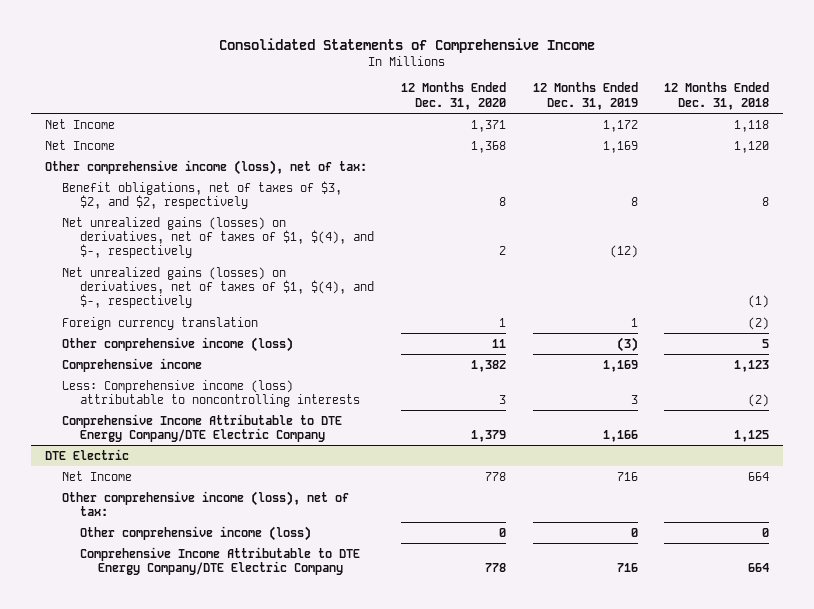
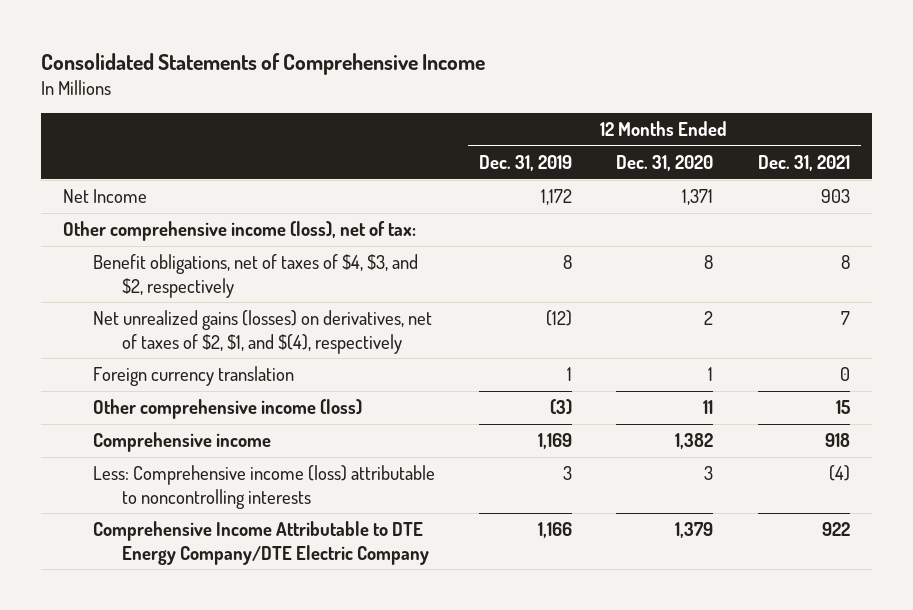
[664,82,770,110] 12 Months Ended Dec. 31, 2018 -> none
none -> [757,154,850,171] Dec. 31, 2021
[44,139,115,150] Net Income -> none
[62,266,375,309] Net unrealized gains (losses) on derivatives, net of taxes of $1, $(4), and $-, respectively -> none
[62,180,343,209] Benefit obligations, net of taxes of $3, $2, and $2, respectively -> [92,254,418,298] Benefit obligations, net of taxes of $4, $3, and $2, respectively
[62,216,375,259] Net unrealized gains (losses) on derivatives, net of taxes of $1, $(4), and $-, respectively -> [92,310,432,354] Net unrealized gains (losses) on derivatives, net of taxes of $2, $1, and $(4), respectively
[44,448,129,460] DTE Electric -> none
[62,470,133,481] Net Income -> none
[62,490,350,516] Other comprehensive income (loss), net of tax: -> none
[80,525,312,541] Other comprehensive income (loss) -> none
[80,546,361,575] Comprehensive Income Attributable to DTE Energy Company/DTE Electric Company -> none

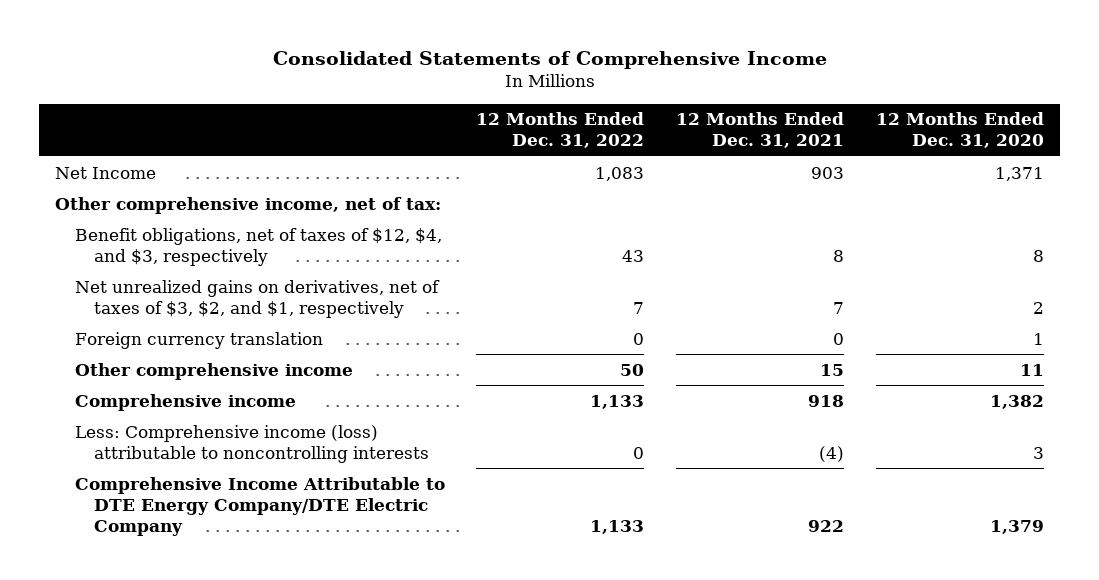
[479,154,573,171] Dec. 31, 2019 -> none
none -> [476,112,645,149] 12 Months Ended Dec. 31, 2022
[63,221,417,242] Other comprehensive income (loss), net of tax: -> [55,196,442,214] Other comprehensive income, net of tax:
[92,254,418,298] Benefit obligations, net of taxes of $4, $3, and $2, respectively -> [74,227,442,266] Benefit obligations, net of taxes of $12, $4, and $3, respectively
[92,310,432,354] Net unrealized gains (losses) on derivatives, net of taxes of $2, $1, and $(4), respectively -> [74,279,440,318] Net unrealized gains on derivatives, net of taxes of $3, $2, and $1, respectively
[92,399,362,420] Other comprehensive income (loss) -> [74,362,353,380] Other comprehensive income

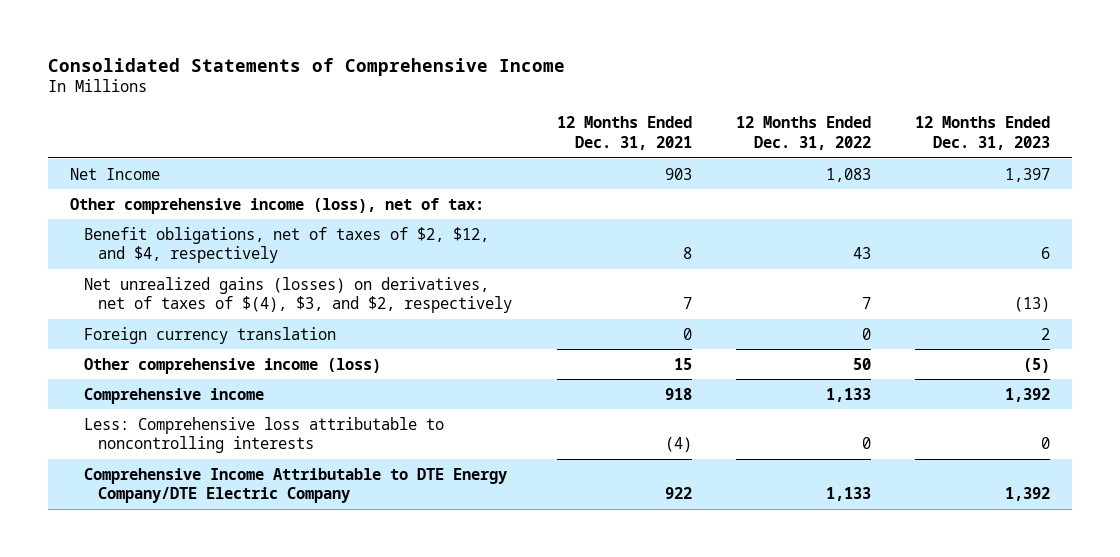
[875,112,1044,149] 12 Months Ended Dec. 31, 2020 -> none
none -> [915,116,1051,150] 12 Months Ended Dec. 31, 2023
[55,196,442,214] Other comprehensive income, net of tax: -> [70,197,485,214] Other comprehensive income (loss), net of tax:
[74,227,442,266] Benefit obligations, net of taxes of $12, $4, and $3, respectively -> [84,226,490,264] Benefit obligations, net of taxes of $2, $12, and $4, respectively
[74,279,440,318] Net unrealized gains on derivatives, net of taxes of $3, $2, and $1, respectively -> [84,276,513,314] Net unrealized gains (losses) on derivatives, net of taxes of $(4), $3, and $2, respectively
[74,362,353,380] Other comprehensive income -> [84,357,382,374] Other comprehensive income (loss)
[74,424,429,463] Less: Comprehensive income (loss) attributable to noncontrolling interests -> [84,416,445,454] Less: Comprehensive loss attributable to noncontrolling interests

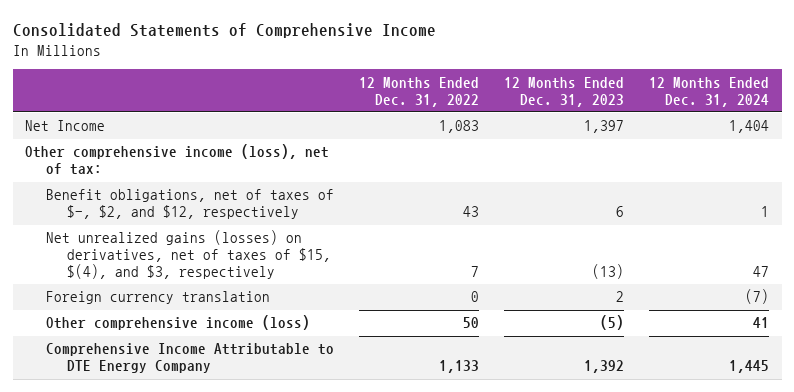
[556,116,692,150] 12 Months Ended Dec. 31, 2021 -> none
none -> [649,76,770,107] 12 Months Ended Dec. 31, 2024
[84,226,490,264] Benefit obligations, net of taxes of $2, $12, and $4, respectively -> [45,189,334,220] Benefit obligations, net of taxes of $-, $2, and $12, respectively
[84,276,513,314] Net unrealized gains (losses) on derivatives, net of taxes of $(4), $3, and $2, respectively -> [45,230,331,280] Net unrealized gains (losses) on derivatives, net of taxes of $15, $(4), and $3, respectively
[84,416,445,454] Less: Comprehensive loss attributable to noncontrolling interests -> none
[84,467,508,504] Comprehensive Income Attributable to DTE Energy Company/DTE Electric Company -> none
[84,387,265,404] Comprehensive income -> [45,343,334,374] Comprehensive Income Attributable to DTE Energy Company

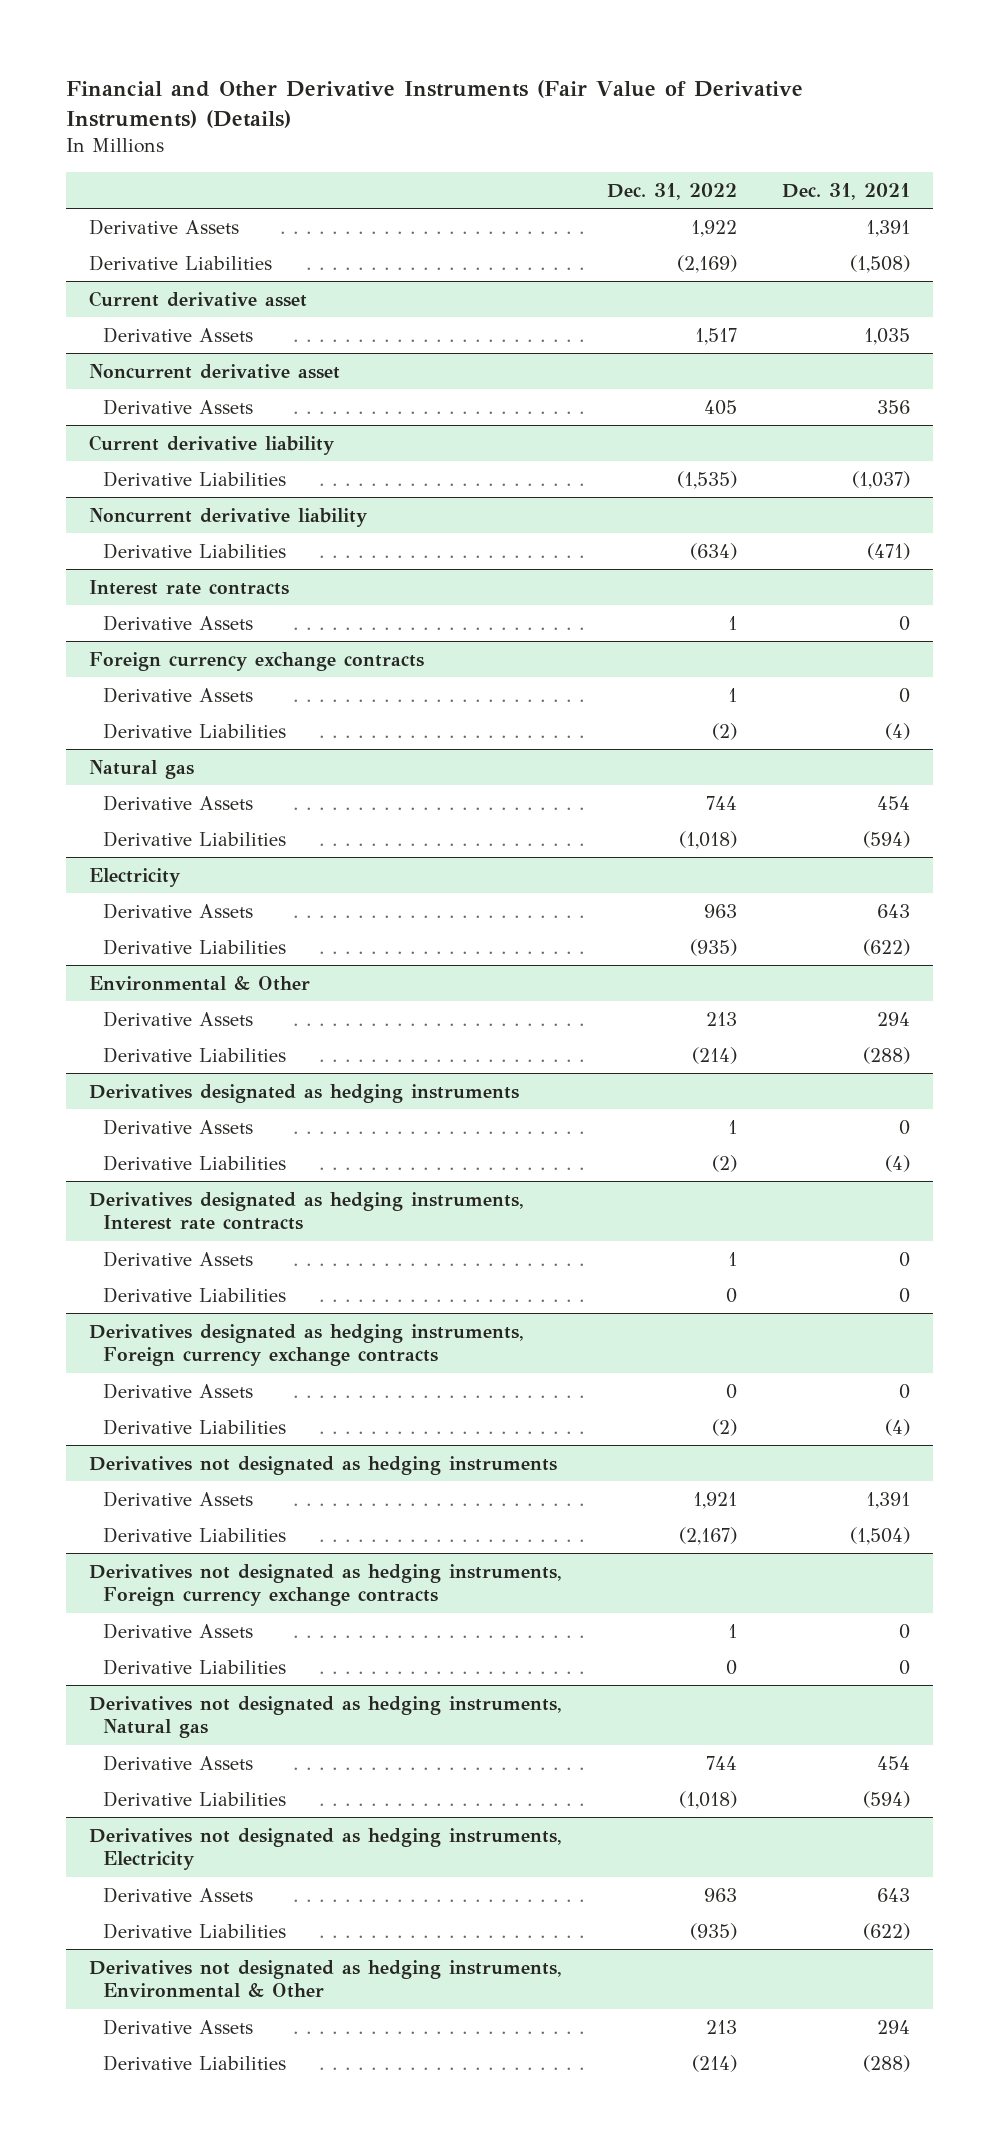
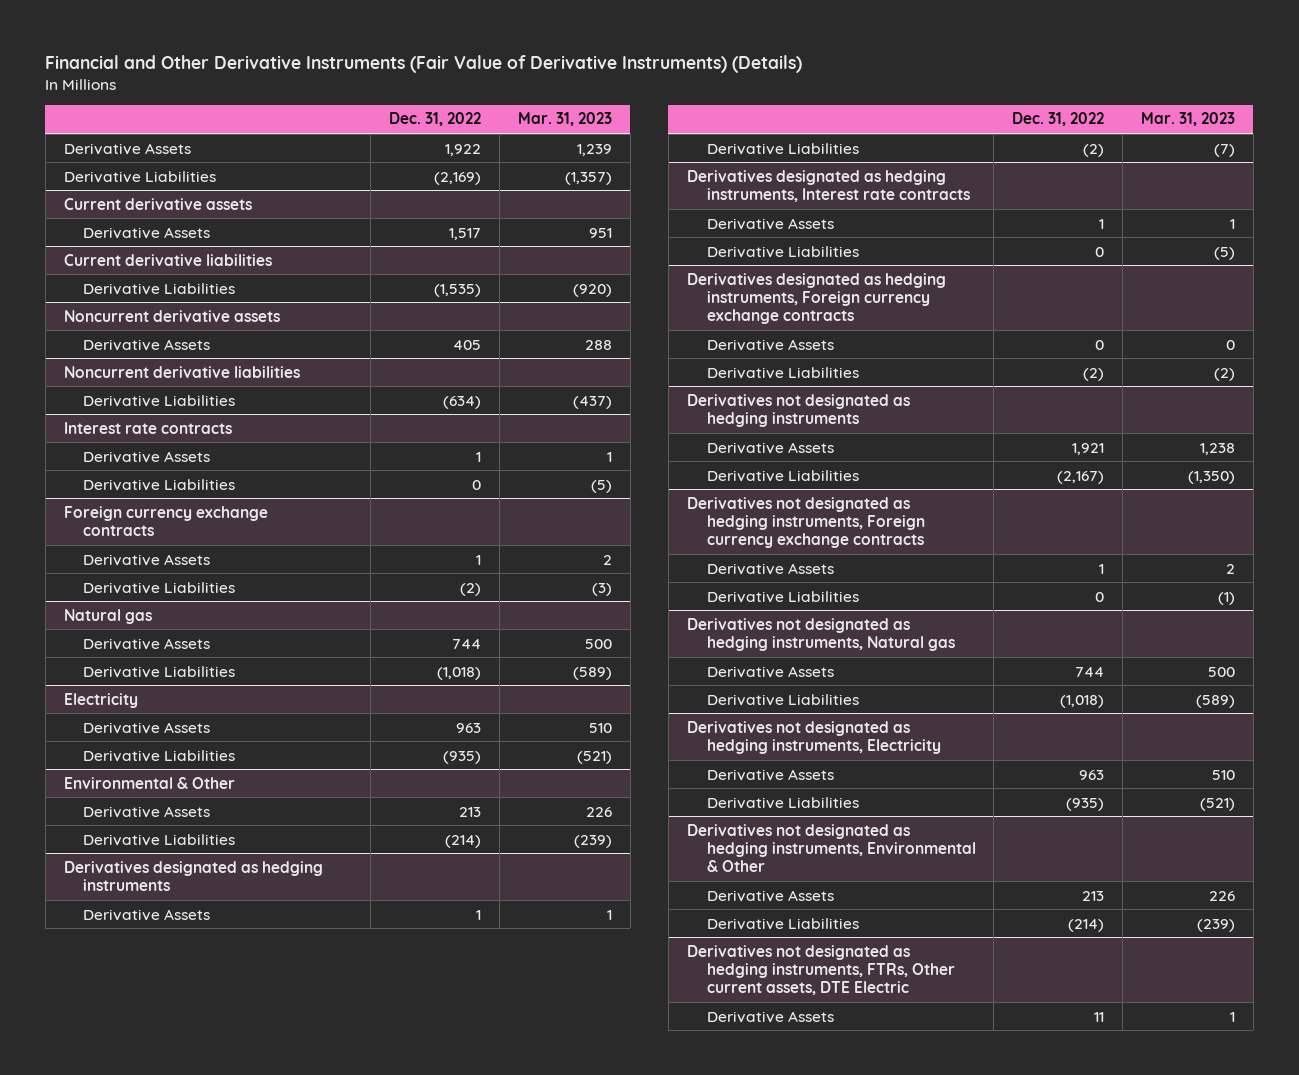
[782,182,911,200] Dec. 31, 2021 -> none
none -> [517,112,612,127] Mar. 31, 2023
[89,290,308,307] Current derivative asset -> [63,197,252,210] Current derivative assets
[89,363,341,379] Noncurrent derivative asset -> none
[103,398,254,415] Derivative Assets -> none
[89,434,336,455] Current derivative liability -> [63,253,272,266] Current derivative liabilities
none -> [63,309,280,322] Noncurrent derivative assets
none -> [83,338,211,351] Derivative Assets
[89,507,369,527] Noncurrent derivative liability -> [63,365,300,378] Noncurrent derivative liabilities
none -> [83,478,236,491] Derivative Liabilities
none -> [686,944,955,996] Derivatives not designated as hedging instruments, FTRs, Other current assets, DTE Electric
none -> [706,1010,834,1023] Derivative Assets

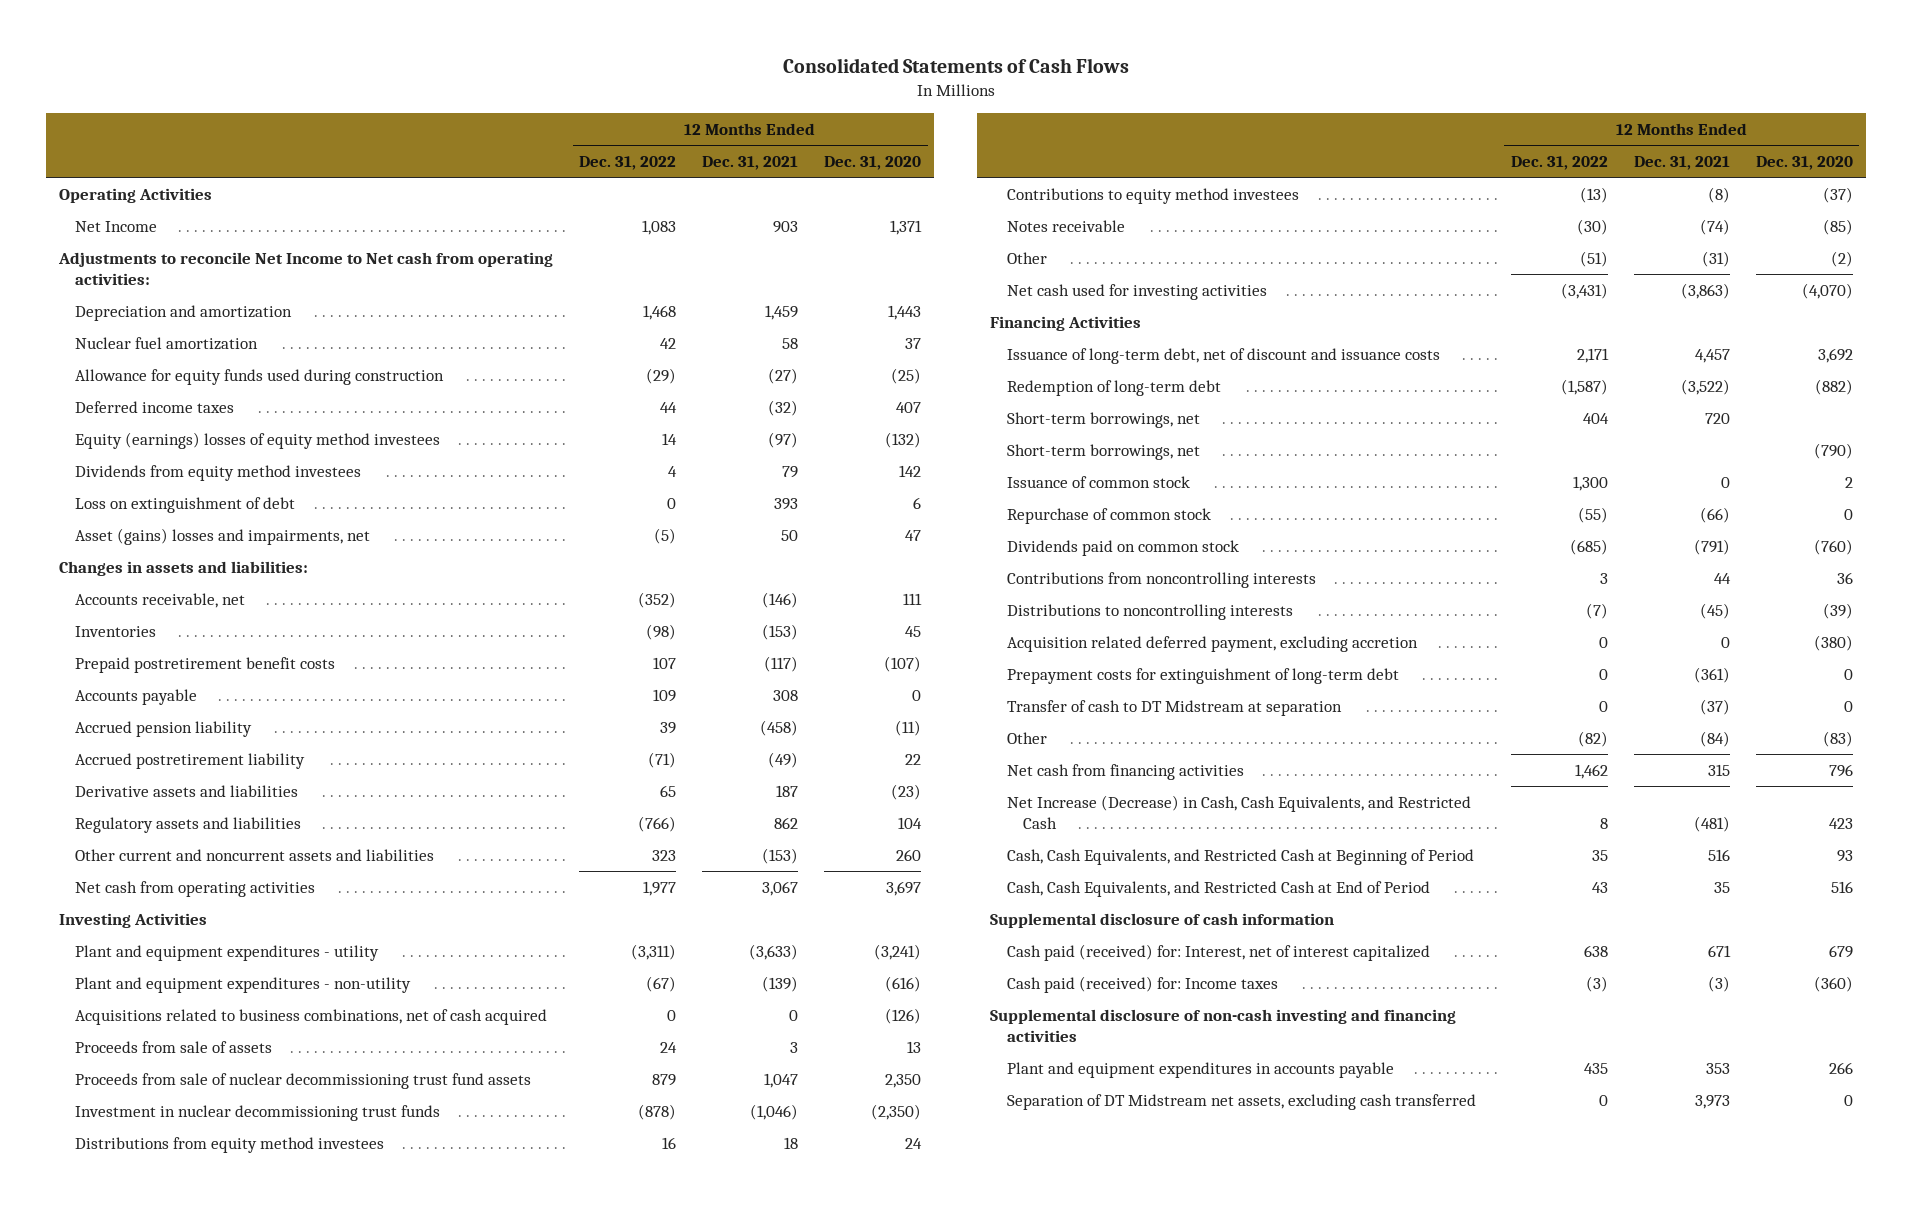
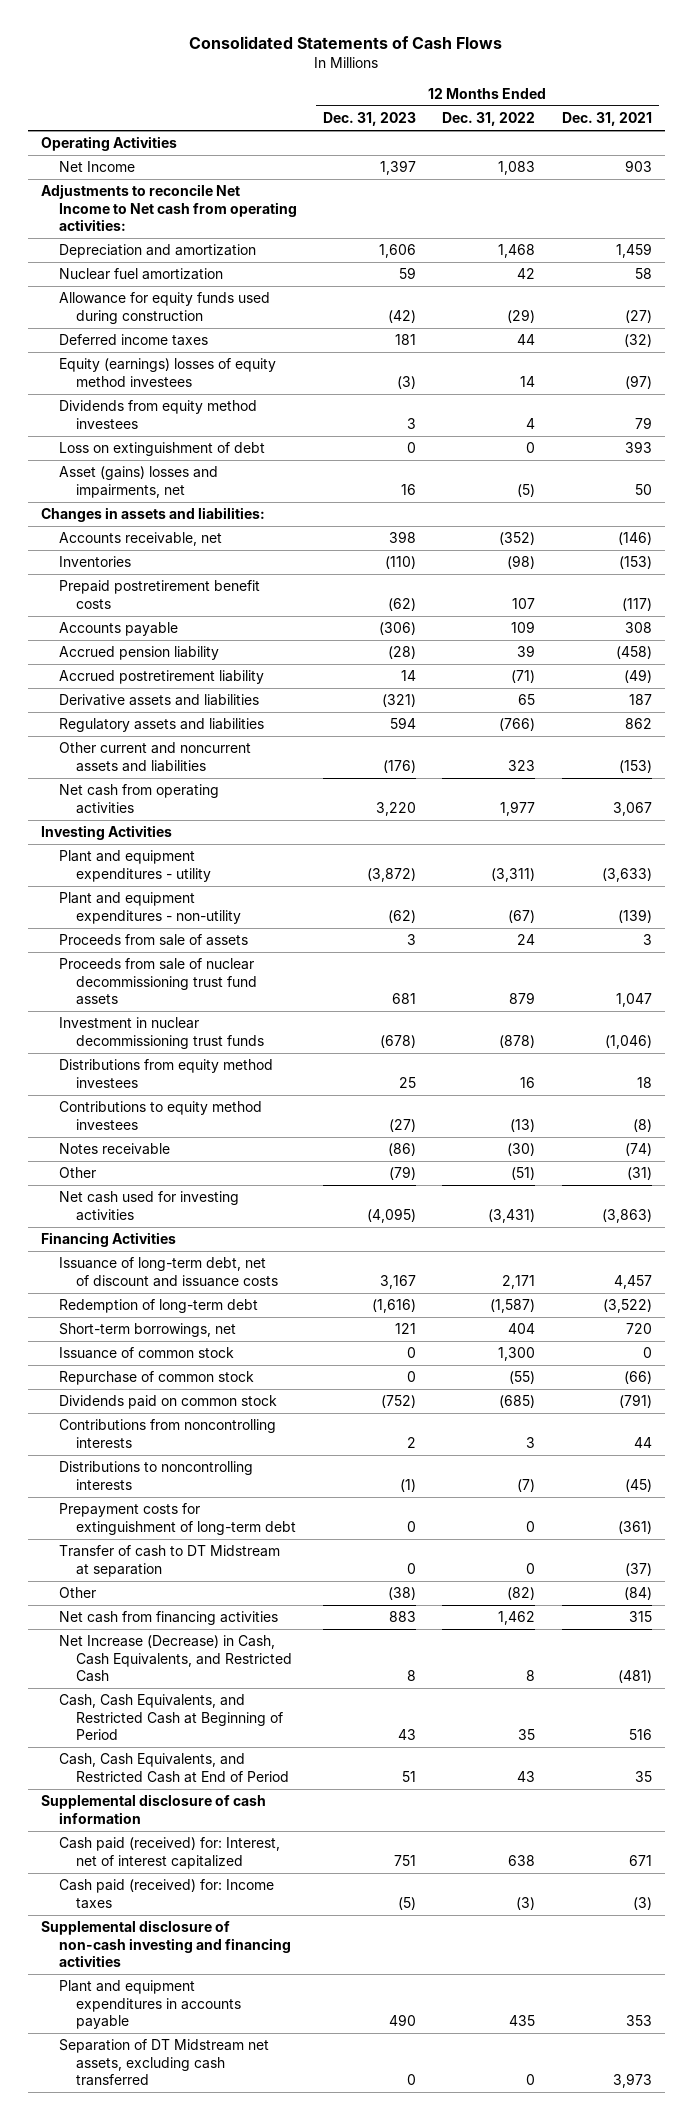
[824,156,922,171] Dec. 31, 2020 -> none
none -> [323,112,417,127] Dec. 31, 2023
[75,1008,548,1025] Acquisitions related to business combinations, net of cash acquired -> none
[1006,443,1200,460] Short-term borrowings, net -> none
[1006,635,1418,652] Acquisition related deferred payment, excluding accretion -> none

